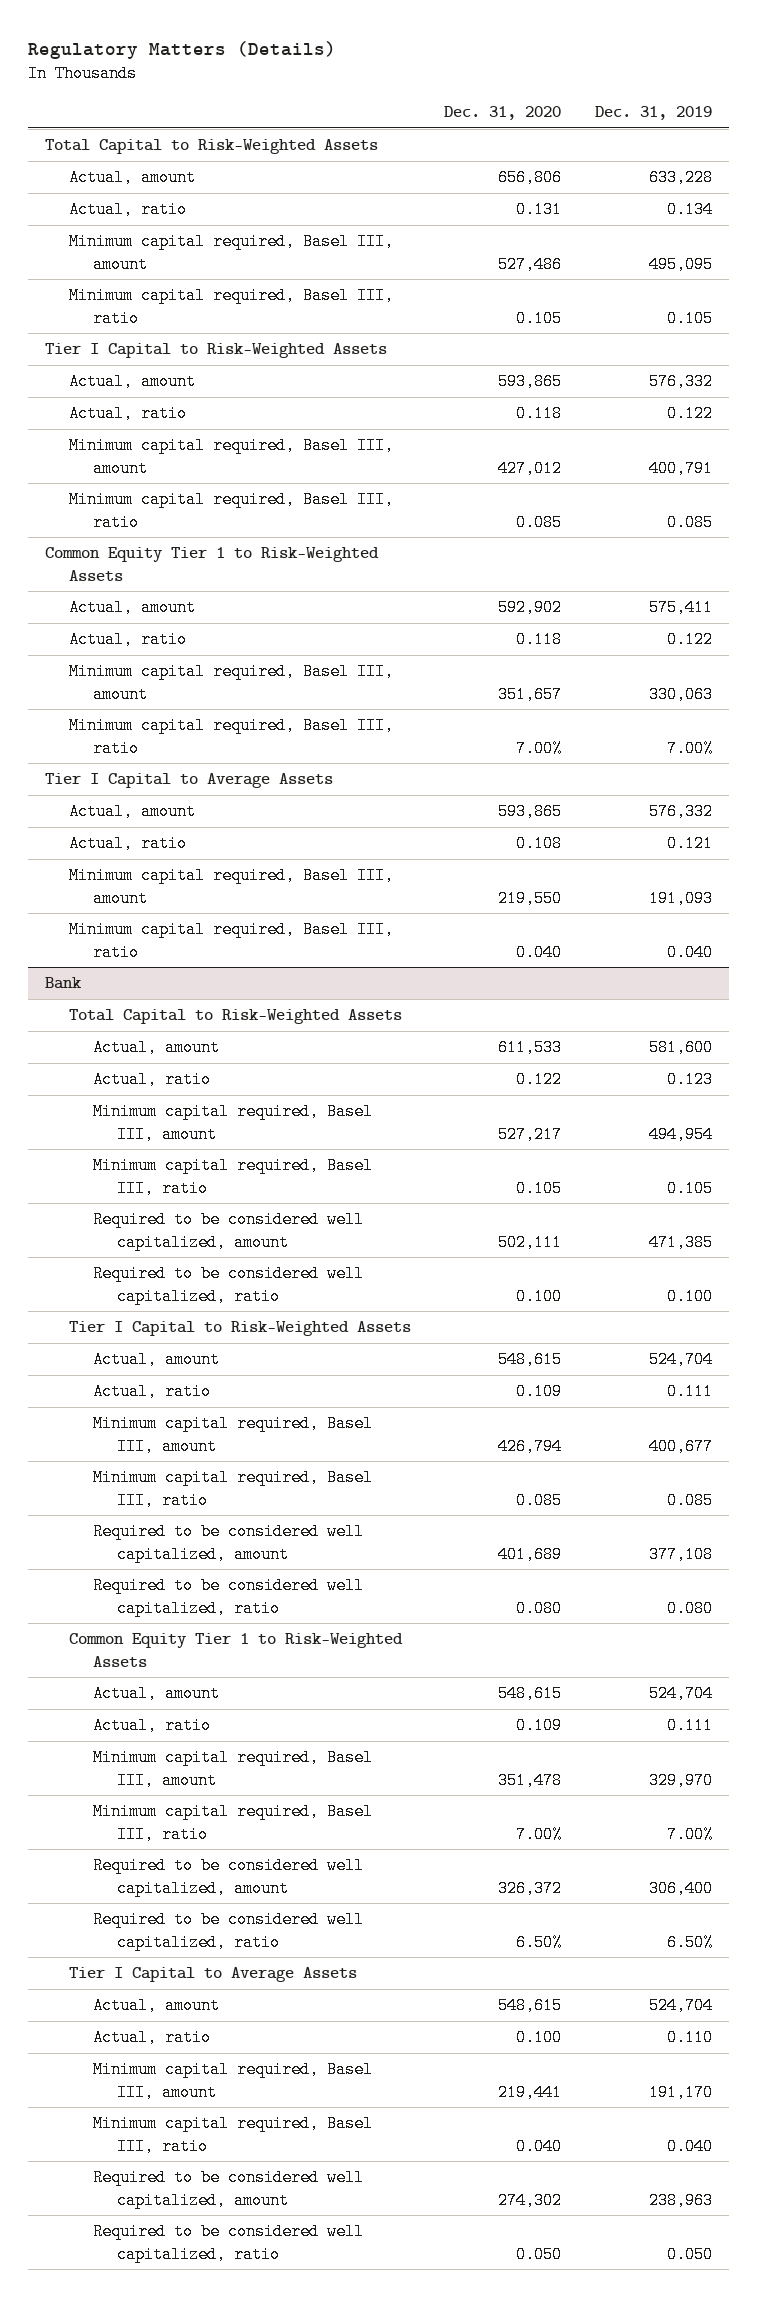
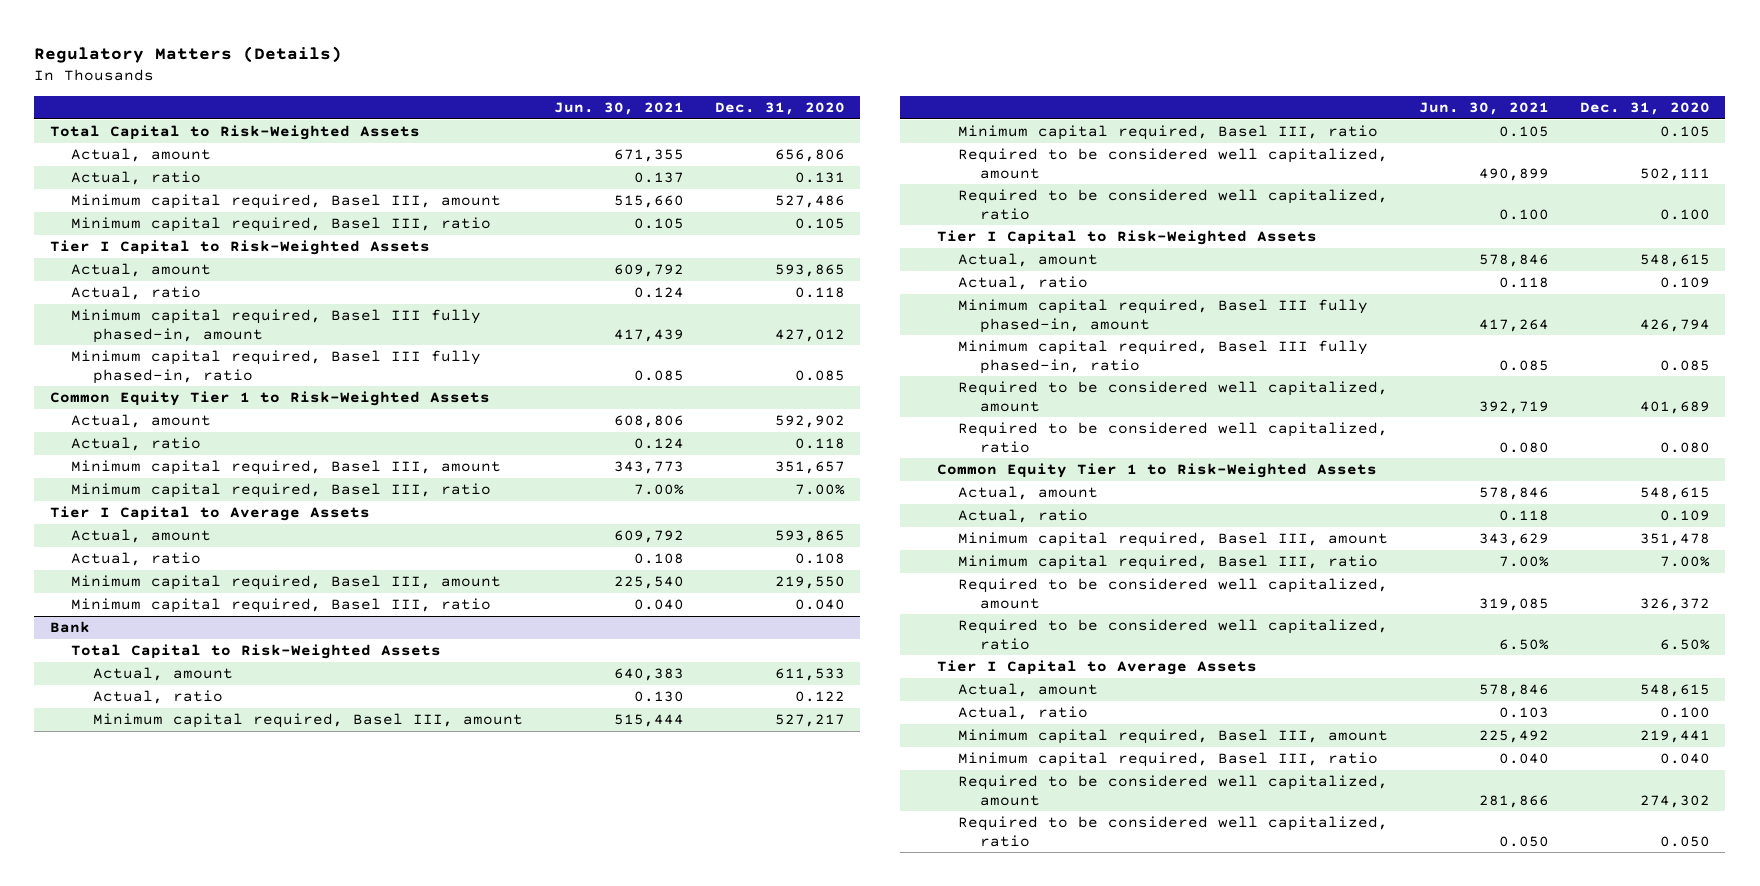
[594,105,712,120] Dec. 31, 2019 -> none
none -> [553,102,684,116] Jun. 30, 2021
[68,437,394,477] Minimum capital required, Basel III, amount -> [71,309,482,343] Minimum capital required, Basel III fully phased-in, amount
[68,491,394,531] Minimum capital required, Basel III, ratio -> [71,350,482,384] Minimum capital required, Basel III fully phased-in, ratio
[92,1415,373,1455] Minimum capital required, Basel III, amount -> [958,299,1369,333] Minimum capital required, Basel III fully phased-in, amount
[92,1469,373,1509] Minimum capital required, Basel III, ratio -> [958,340,1369,374] Minimum capital required, Basel III fully phased-in, ratio

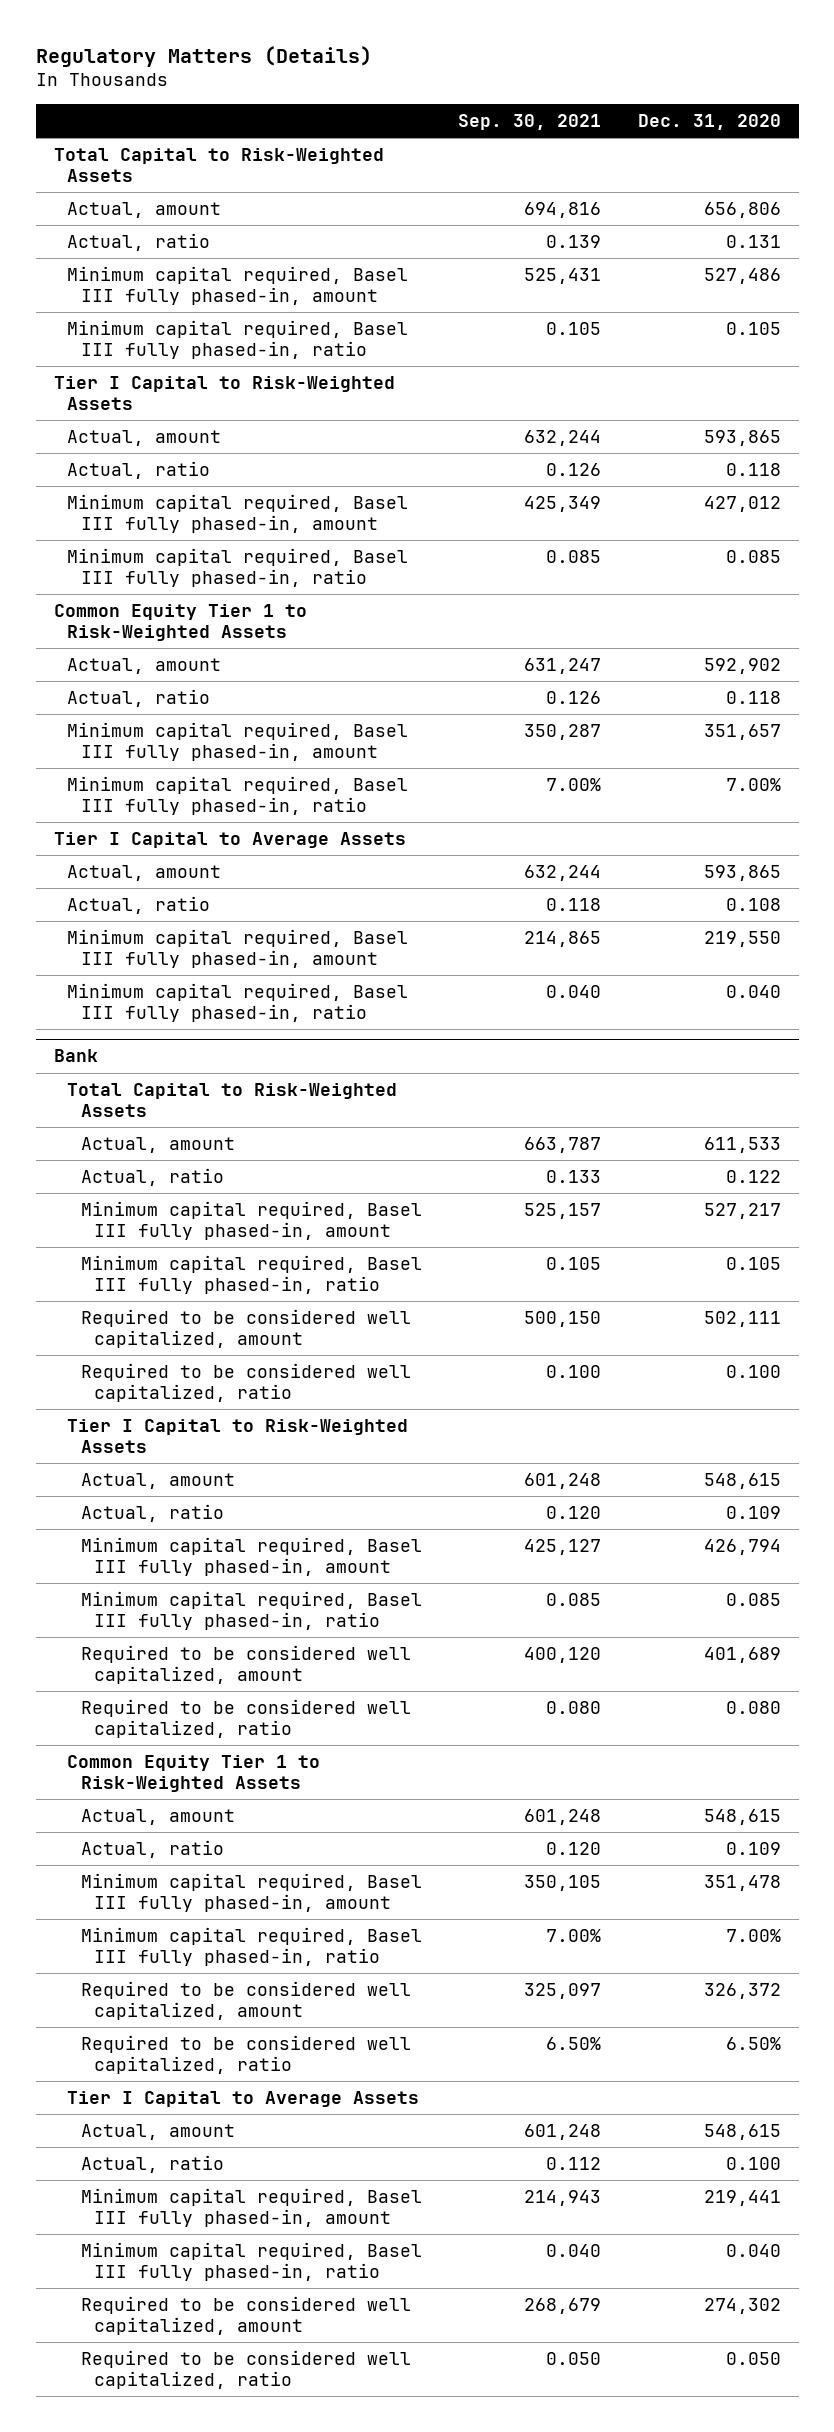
[553,102,684,116] Jun. 30, 2021 -> none
none -> [458,113,602,130] Sep. 30, 2021
[71,194,502,210] Minimum capital required, Basel III, amount -> [67,266,409,305] Minimum capital required, Basel III fully phased-in, amount
[71,217,492,233] Minimum capital required, Basel III, ratio -> [67,320,409,359] Minimum capital required, Basel III fully phased-in, ratio
[71,460,502,476] Minimum capital required, Basel III, amount -> [67,722,409,761] Minimum capital required, Basel III fully phased-in, amount
[71,483,492,499] Minimum capital required, Basel III, ratio -> [67,776,409,815] Minimum capital required, Basel III fully phased-in, ratio
[71,575,502,591] Minimum capital required, Basel III, amount -> [67,929,409,968] Minimum capital required, Basel III fully phased-in, amount
[71,598,492,614] Minimum capital required, Basel III, ratio -> [67,983,409,1022] Minimum capital required, Basel III fully phased-in, ratio
[92,713,523,729] Minimum capital required, Basel III, amount -> [80,1201,422,1240] Minimum capital required, Basel III fully phased-in, amount
[958,125,1379,141] Minimum capital required, Basel III, ratio -> [80,1255,422,1294] Minimum capital required, Basel III fully phased-in, ratio
[958,532,1389,548] Minimum capital required, Basel III, amount -> [80,1873,422,1912] Minimum capital required, Basel III fully phased-in, amount
[958,555,1379,571] Minimum capital required, Basel III, ratio -> [80,1927,422,1966] Minimum capital required, Basel III fully phased-in, ratio
[958,729,1389,745] Minimum capital required, Basel III, amount -> [80,2188,422,2227] Minimum capital required, Basel III fully phased-in, amount
[958,752,1379,768] Minimum capital required, Basel III, ratio -> [80,2242,422,2281] Minimum capital required, Basel III fully phased-in, ratio

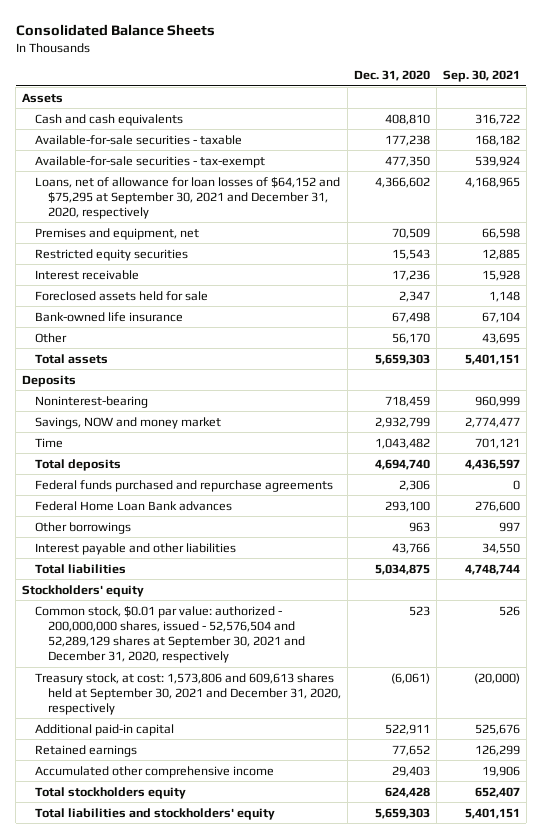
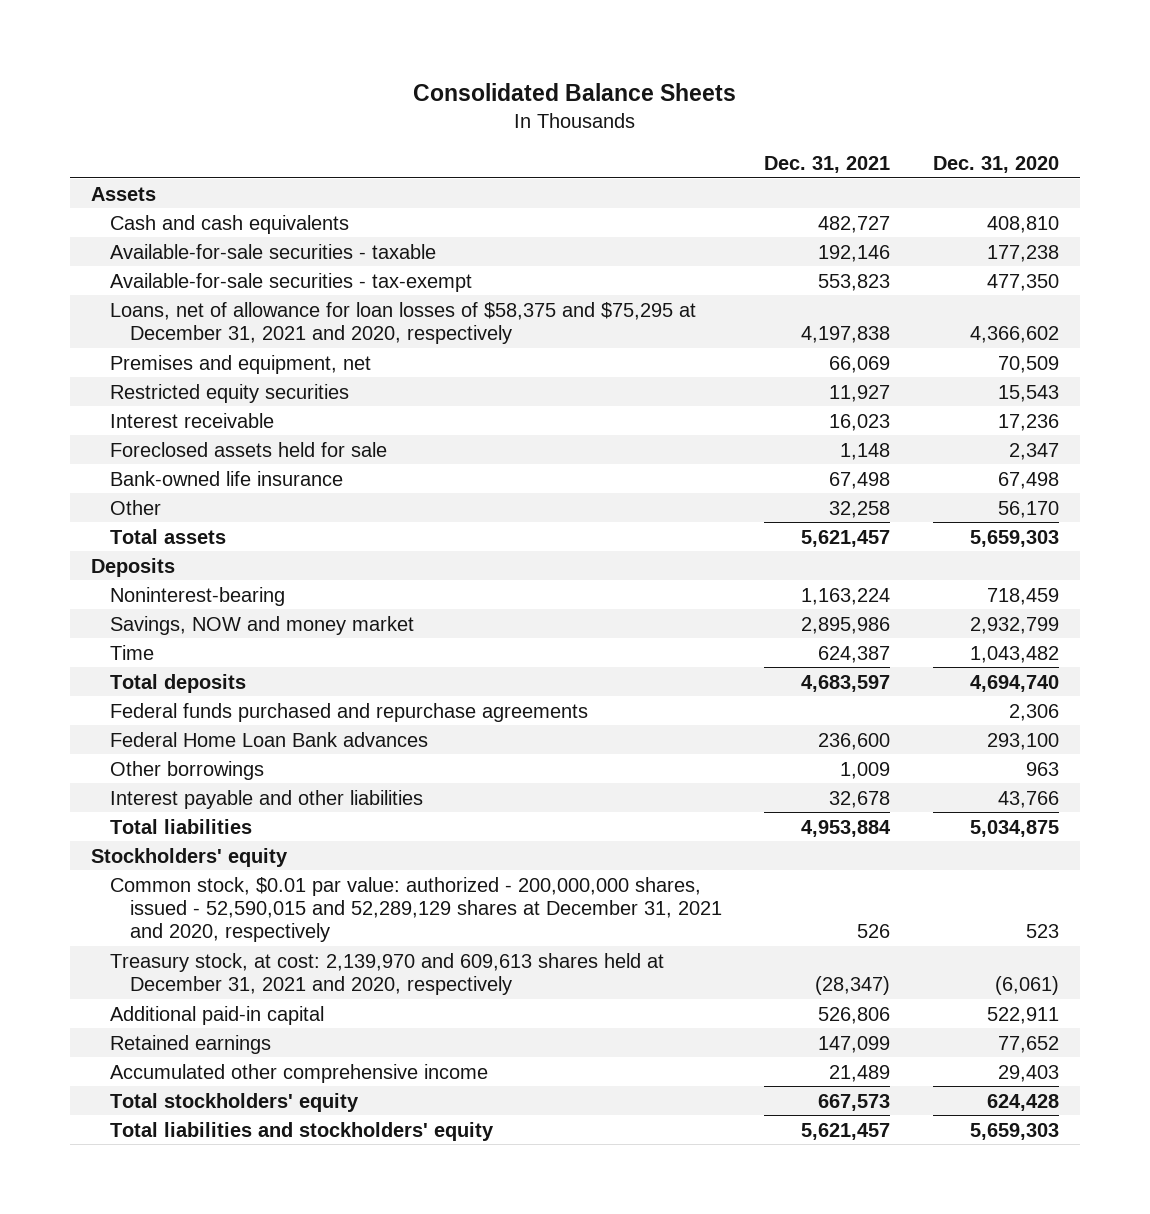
[442,70,520,83] Sep. 30, 2021 -> none
none -> [764,155,891,173] Dec. 31, 2021
[35,176,341,219] Loans, net of allowance for loan losses of $64,152 and $75,295 at September 30, 2021 and December 31, 2020, respectively -> [110,301,697,344] Loans, net of allowance for loan losses of $58,375 and $75,295 at December 31, 2021 and 2020, respectively
[35,605,305,664] Common stock, $0.01 par value: authorized - 200,000,000 shares, issued - 52,576,504 and 52,289,129 shares at September 30, 2021 and December 31, 2020, respectively -> [110,876,722,943] Common stock, $0.01 par value: authorized - 200,000,000 shares, issued - 52,590,015 and 52,289,129 shares at December 31, 2021 and 2020, respectively
[35,672,341,715] Treasury stock, at cost: 1,573,806 and 609,613 shares held at September 30, 2021 and December 31, 2020, respectively -> [110,952,665,995] Treasury stock, at cost: 2,139,970 and 609,613 shares held at December 31, 2021 and 2020, respectively
[35,786,187,799] Total stockholders equity -> [110,1092,360,1112] Total stockholders' equity

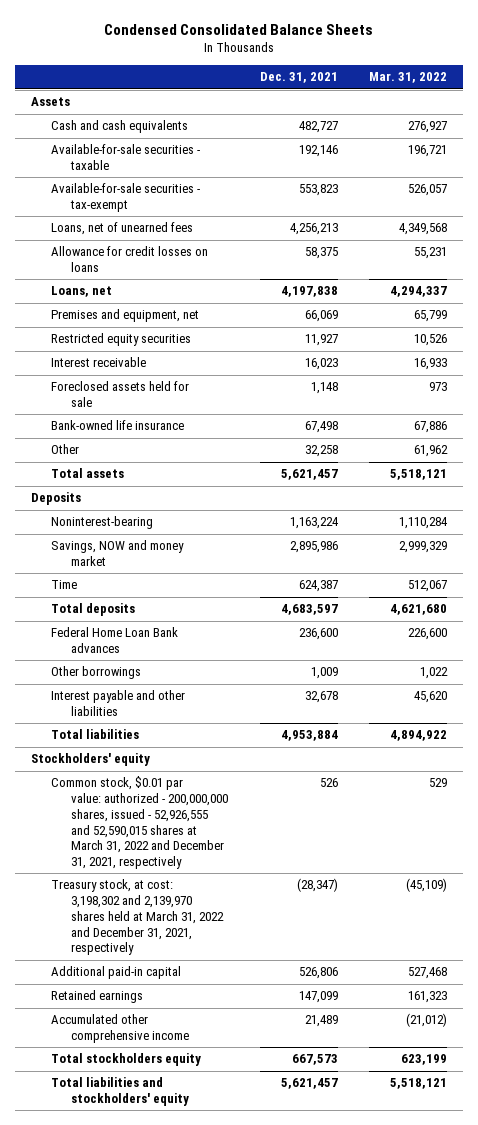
[412,83,736,102] Consolidated Balance Sheets -> [103,23,373,35] Condensed Consolidated Balance Sheets
[932,155,1059,173] Dec. 31, 2020 -> none
none -> [369,72,448,84] Mar. 31, 2022
none -> [50,222,193,236] Loans, net of unearned fees
none -> [50,246,208,273] Allowance for credit losses on loans
[110,301,697,344] Loans, net of allowance for loan losses of $58,375 and $75,295 at December 31, 2021 and 2020, respectively -> [50,286,112,298] Loans, net
[110,702,589,722] Federal funds purchased and repurchase agreements -> none
[110,876,722,943] Common stock, $0.01 par value: authorized - 200,000,000 shares, issued - 52,590,015 and 52,289,129 shares at December 31, 2021 and 2020, respectively -> [50,776,229,870] Common stock, $0.01 par value: authorized - 200,000,000 shares, issued - 52,926,555 and 52,590,015 shares at March 31, 2022 and December 31, 2021, respectively
[110,952,665,995] Treasury stock, at cost: 2,139,970 and 609,613 shares held at December 31, 2021 and 2020, respectively -> [50,879,225,956] Treasury stock, at cost: 3,198,302 and 2,139,970 shares held at March 31, 2022 and December 31, 2021, respectively
[110,1092,360,1112] Total stockholders' equity -> [50,1053,201,1067] Total stockholders equity

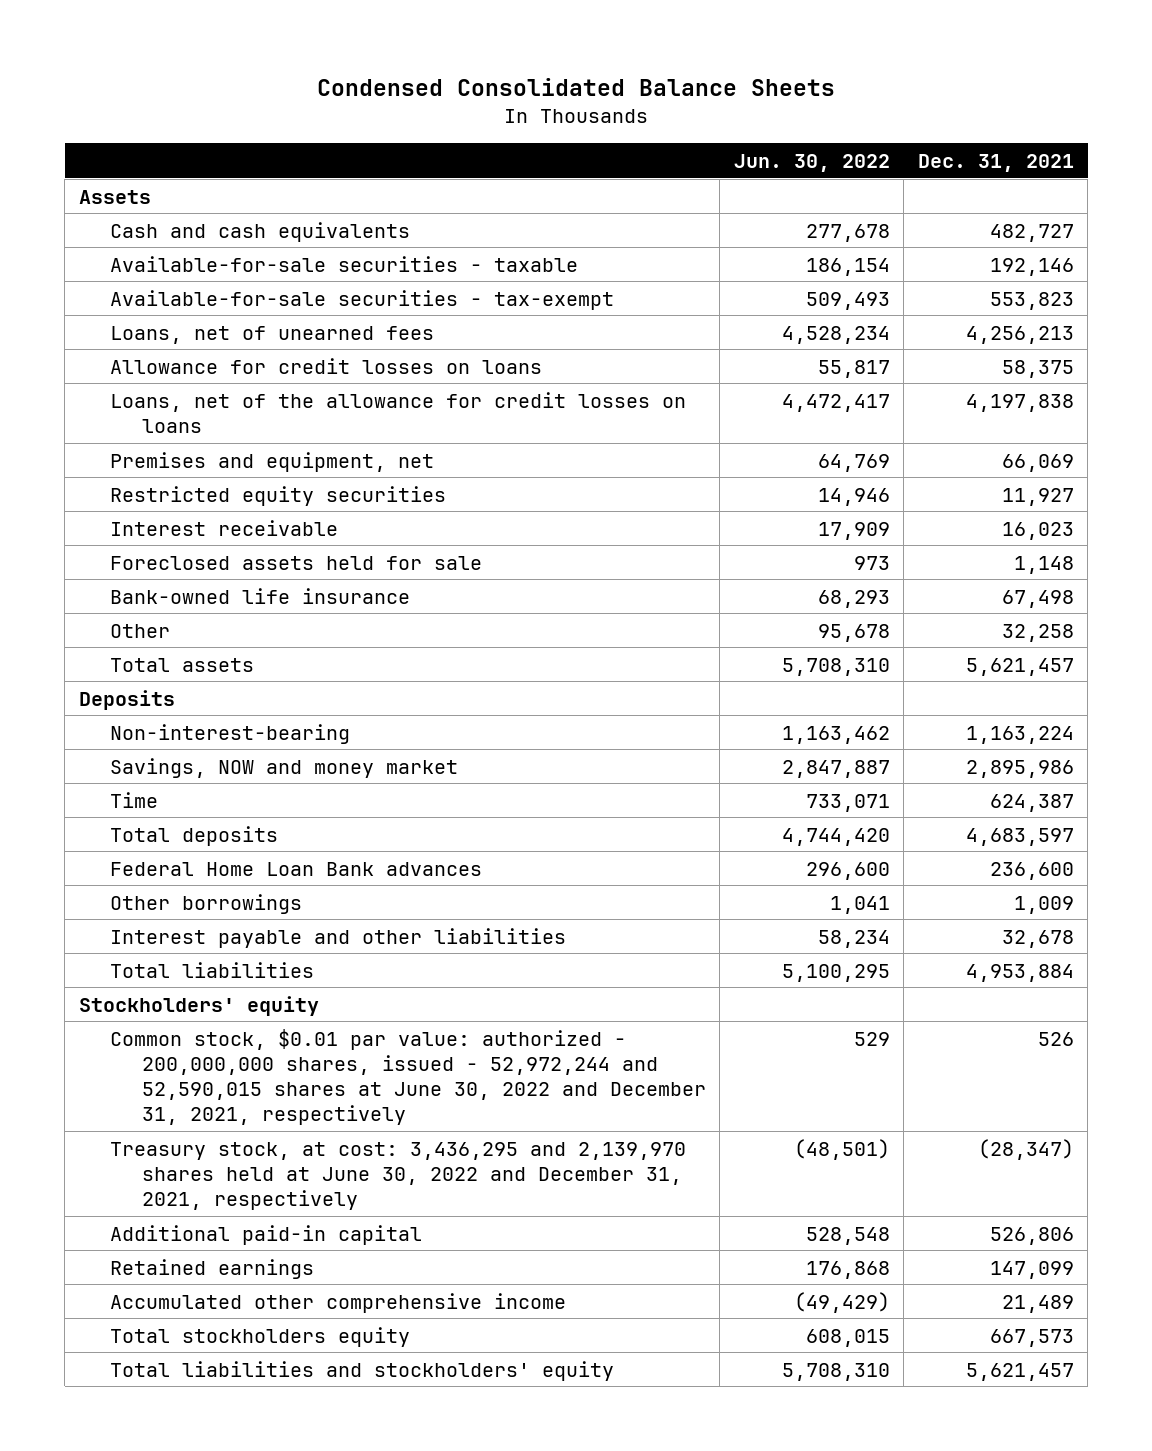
[369,72,448,84] Mar. 31, 2022 -> none
none -> [733,154,890,173] Jun. 30, 2022
[50,286,112,298] Loans, net -> [110,391,687,433] Loans, net of the allowance for credit losses on loans
[50,516,153,530] Noninterest-bearing -> [110,723,351,744] Non-interest-bearing
[50,776,229,870] Common stock, $0.01 par value: authorized - 200,000,000 shares, issued - 52,926,555 and 52,590,015 shares at March 31, 2022 and December 31, 2021, respectively -> [110,1028,706,1126] Common stock, $0.01 par value: authorized - 200,000,000 shares, issued - 52,972,244 and 52,590,015 shares at June 30, 2022 and December 31, 2021, respectively
[50,879,225,956] Treasury stock, at cost: 3,198,302 and 2,139,970 shares held at March 31, 2022 and December 31, 2021, respectively -> [110,1141,687,1210] Treasury stock, at cost: 3,436,295 and 2,139,970 shares held at June 30, 2022 and December 31, 2021, respectively

